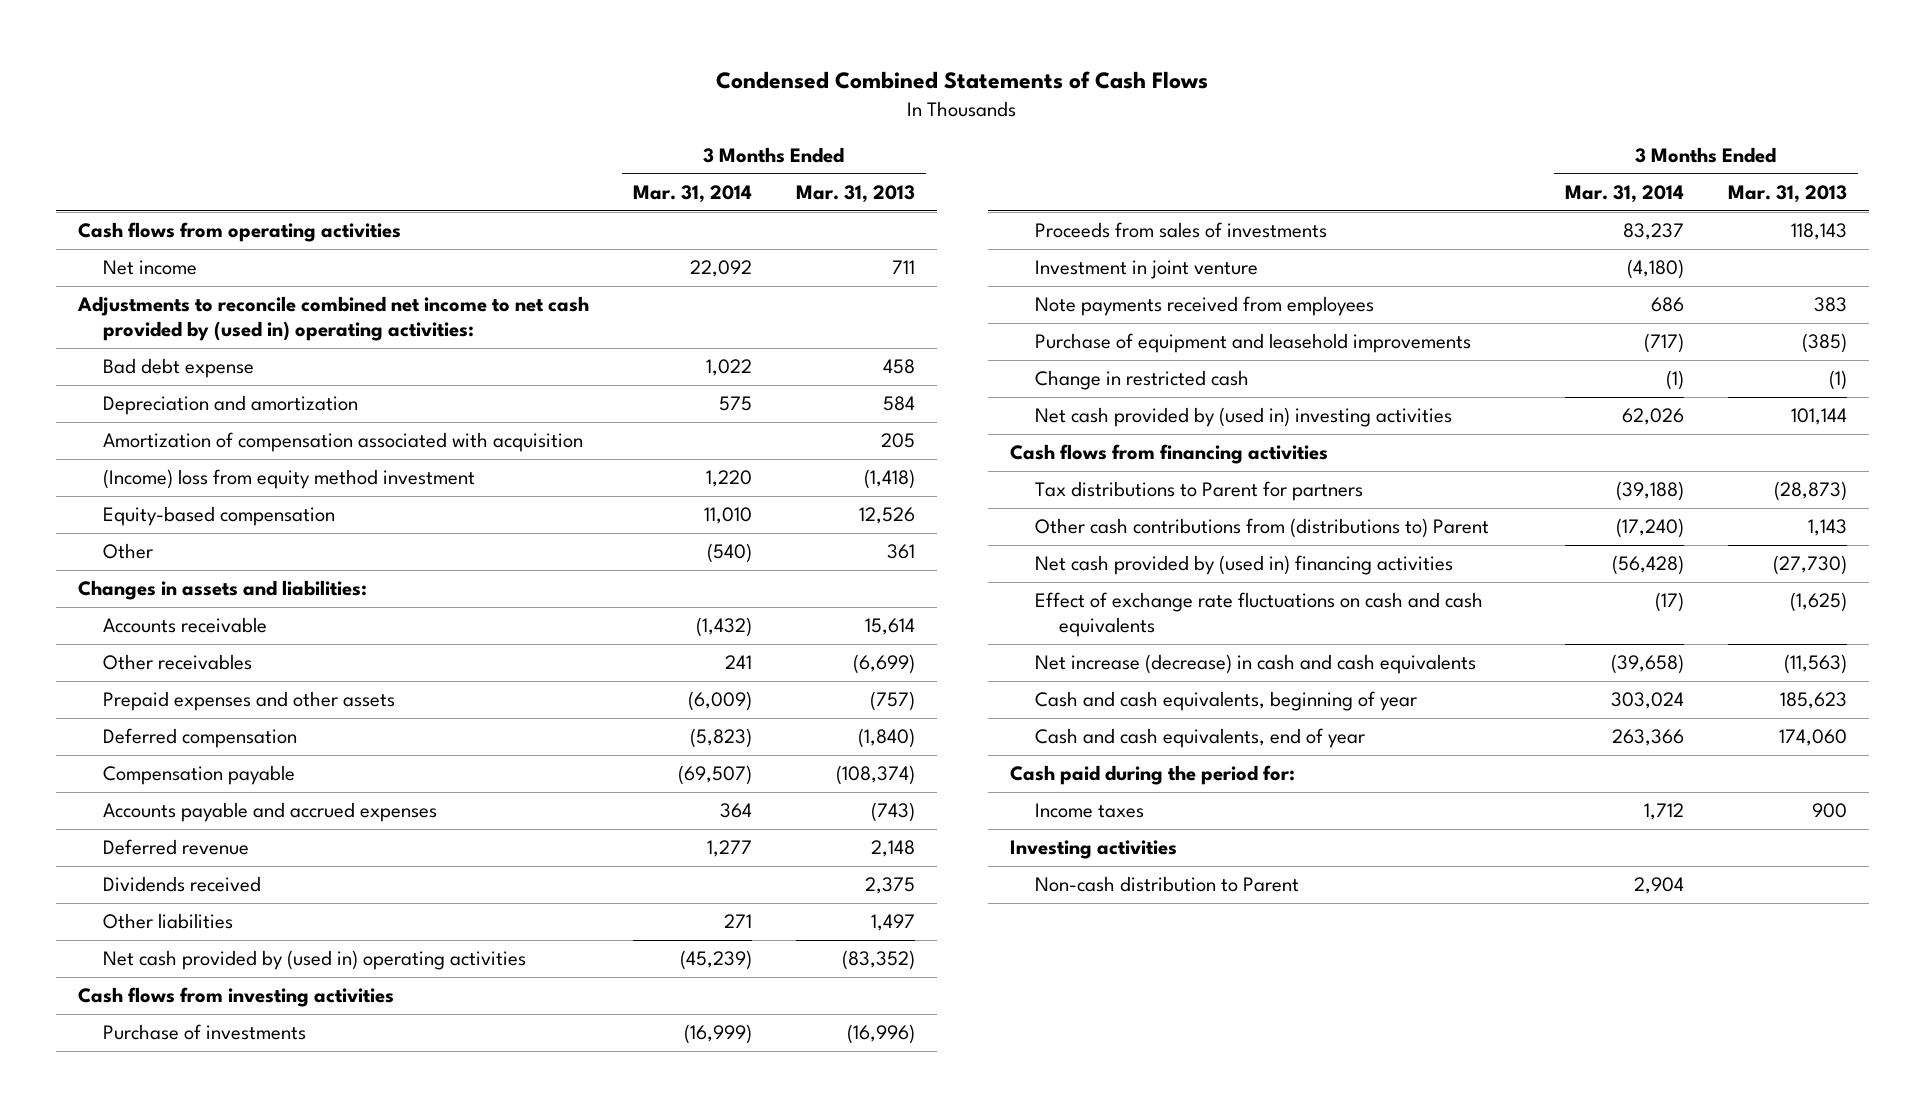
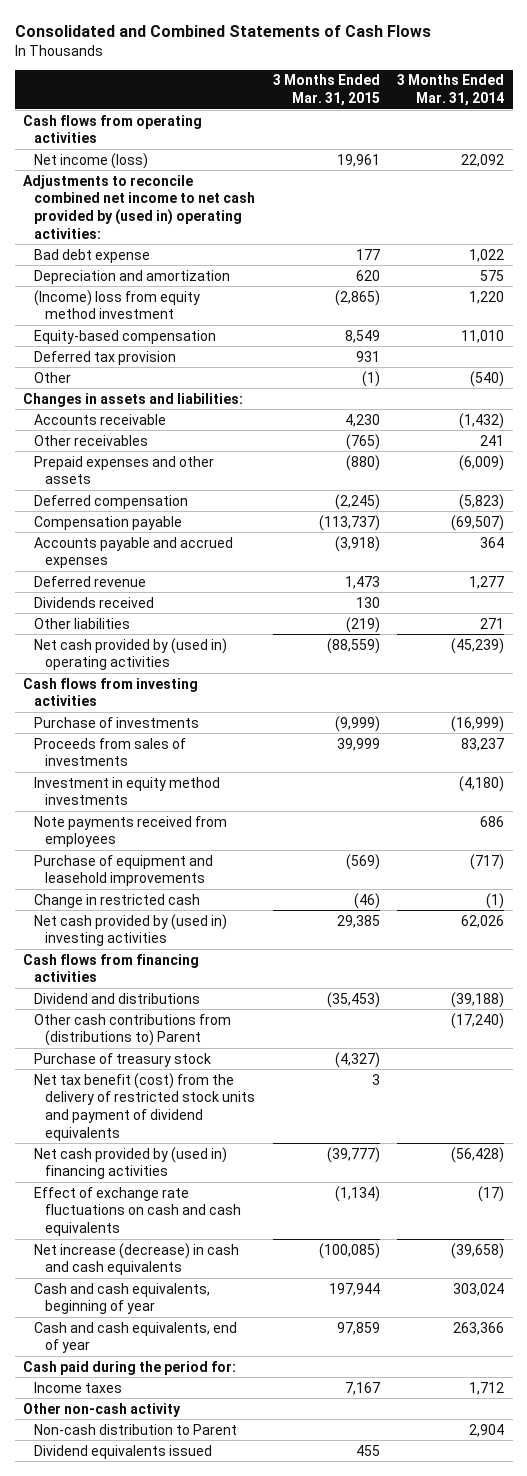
[716,71,1209,90] Condensed Combined Statements of Cash Flows -> [14,24,431,37] Consolidated and Combined Statements of Cash Flows
[795,185,915,204] Mar. 31, 2013 -> none
none -> [272,74,380,106] 3 Months Ended Mar. 31, 2015
[102,260,197,276] Net income -> [34,152,149,169] Net income (loss)
[102,432,583,453] Amortization of compensation associated with acquisition -> none
none -> [34,350,177,365] Deferred tax provision
[1034,260,1258,280] Investment in joint venture -> [34,776,221,806] Investment in equity method investments
[1034,481,1363,502] Tax distributions to Parent for partners -> [34,992,201,1004] Dividend and distributions
none -> [34,1052,212,1067] Purchase of treasury stock
none -> [34,1072,256,1141] Net tax benefit (cost) from the delivery of restricted stock units and payment of dividend equivalents
[1010,840,1178,860] Investing activities -> [23,1402,182,1417] Other non-cash activity
none -> [34,1444,213,1459] Dividend equivalents issued

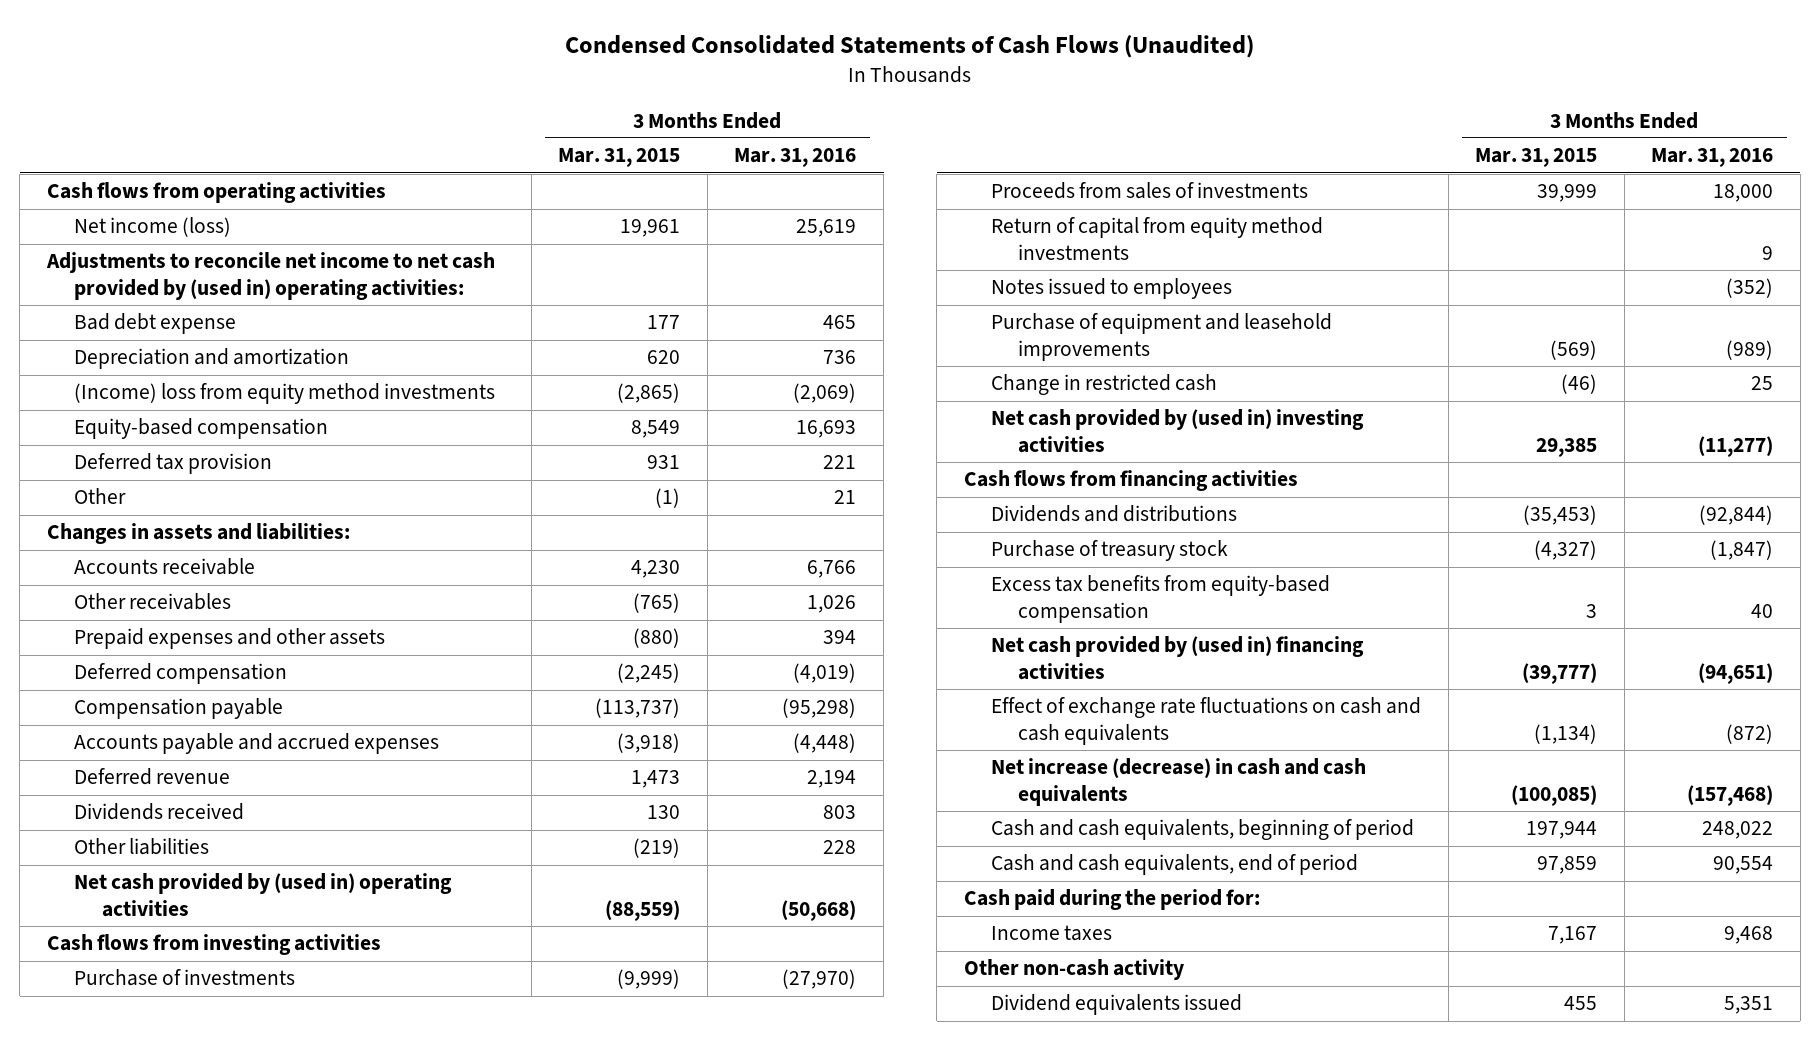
[14,24,431,37] Consolidated and Combined Statements of Cash Flows -> [565,35,1255,59] Condensed Consolidated Statements of Cash Flows (Unaudited)
[396,74,504,106] 3 Months Ended Mar. 31, 2014 -> none
none -> [734,148,857,168] Mar. 31, 2016
[23,174,256,239] Adjustments to reconcile combined net income to net cash provided by (used in) operating activities: -> [45,252,495,300] Adjustments to reconcile net income to net cash provided by (used in) operating activities:
[34,289,201,320] (Income) loss from equity method investment -> [74,383,496,405] (Income) loss from equity method investments
[34,776,221,806] Investment in equity method investments -> none
[34,815,228,848] Note payments received from employees -> none
none -> [991,217,1324,260] Return of capital from equity method investments
none -> [991,278,1233,300] Notes issued to employees
[34,1013,232,1047] Other cash contributions from (distributions to) Parent -> none
[34,992,201,1004] Dividend and distributions -> [991,505,1238,523] Dividends and distributions
[34,1072,256,1141] Net tax benefit (cost) from the delivery of restricted stock units and payment of dividend equivalents -> none
none -> [991,575,1331,623] Excess tax benefits from equity-based compensation
[34,1282,211,1315] Cash and cash equivalents, beginning of year -> [991,819,1415,841] Cash and cash equivalents, beginning of period
[34,1321,238,1354] Cash and cash equivalents, end of year -> [991,854,1359,876] Cash and cash equivalents, end of period
[34,1423,238,1435] Non-cash distribution to Parent -> none

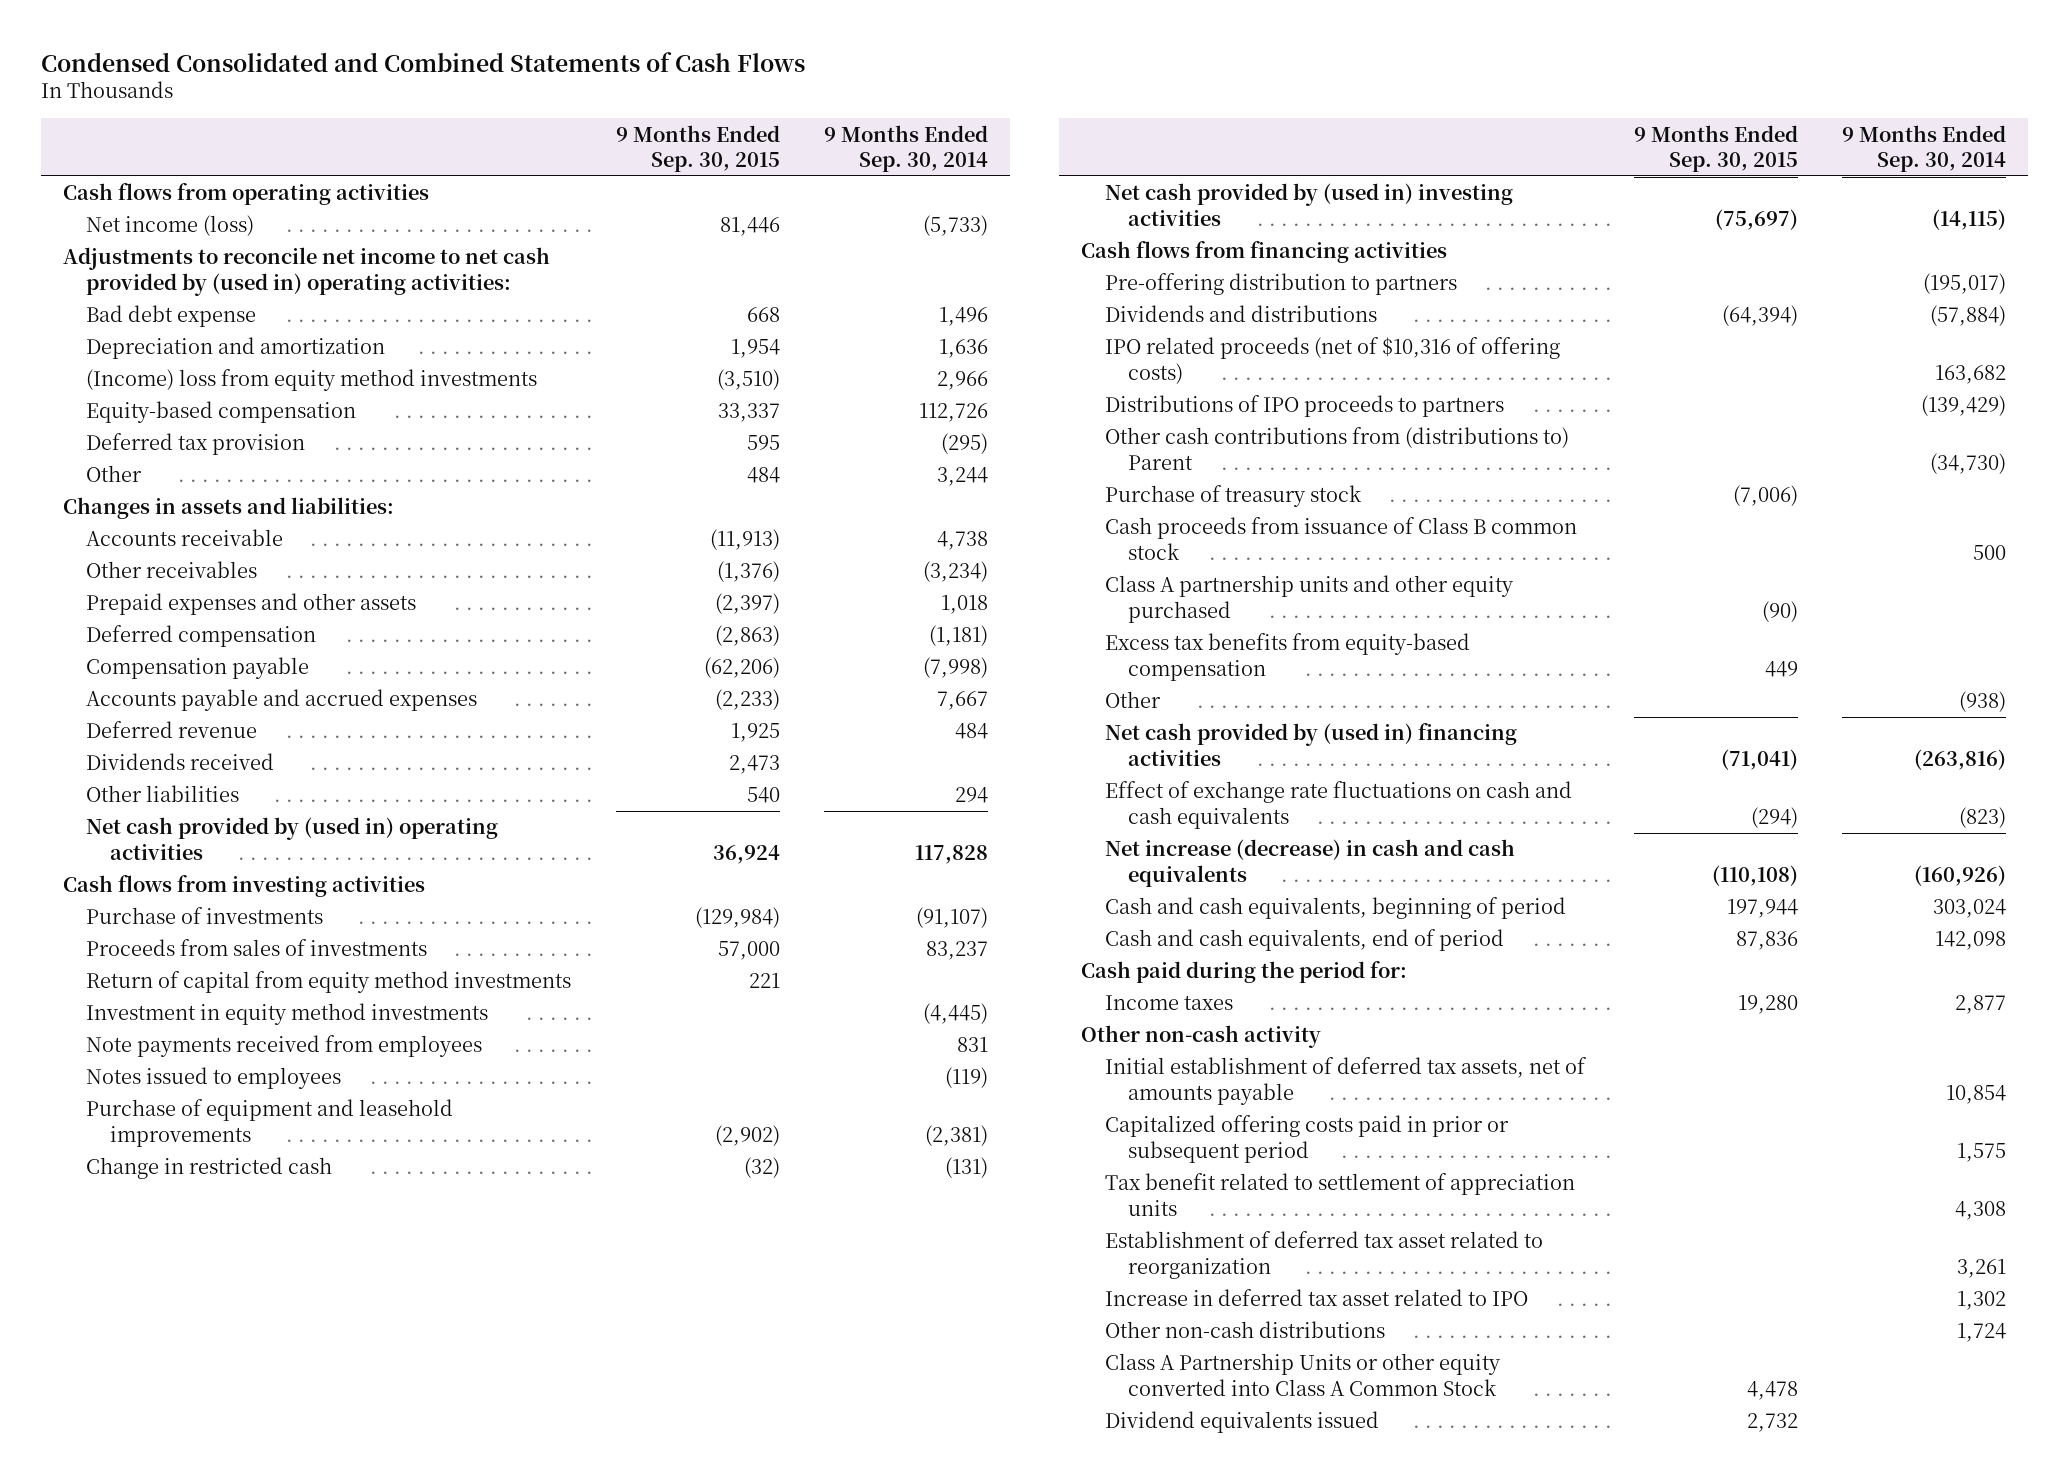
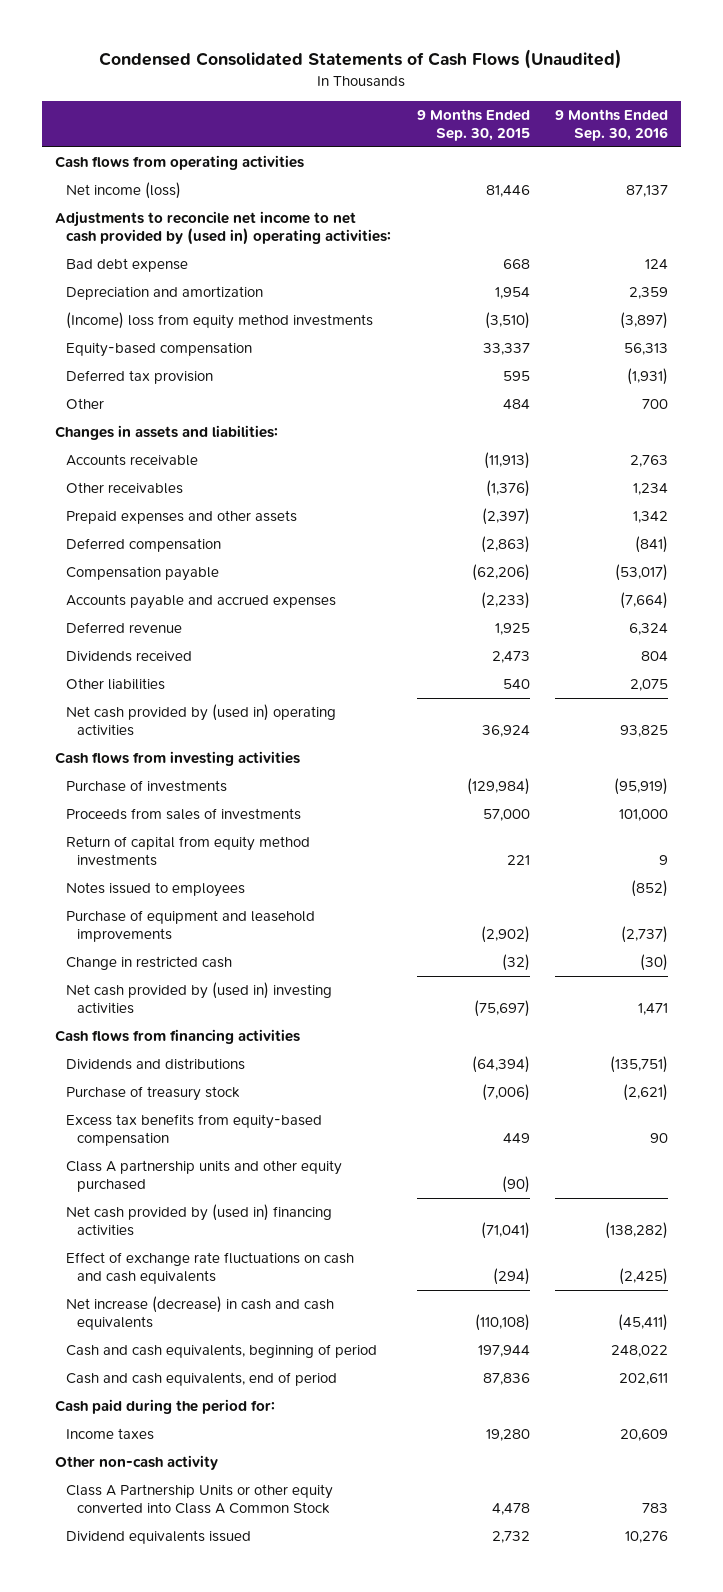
[40,51,805,72] Condensed Consolidated and Combined Statements of Cash Flows -> [99,49,623,70] Condensed Consolidated Statements of Cash Flows (Unaudited)
[823,124,988,172] 9 Months Ended Sep. 30, 2014 -> none
none -> [555,109,669,141] 9 Months Ended Sep. 30, 2016
[86,1003,489,1026] Investment in equity method investments -> none
[86,1035,483,1058] Note payments received from employees -> none
[1104,273,1457,296] Pre-offering distribution to partners -> none
[1104,337,1560,384] IPO related proceeds (net of $10,316 of offering costs) -> none
[1104,395,1504,418] Distributions of IPO proceeds to partners -> none
[1104,427,1569,470] Other cash contributions from (distributions to) Parent -> none
[1104,517,1577,560] Cash proceeds from issuance of Class B common stock -> none
[1104,691,1161,709] Other -> none
[1104,575,1514,623] Class A partnership units and other equity purchased -> [65,1160,342,1193] Class A partnership units and other equity purchased
[1104,1057,1587,1105] Initial establishment of deferred tax assets, net of amounts payable -> none
[1104,1115,1509,1163] Capitalized offering costs paid in prior or subsequent period -> none
[1104,1173,1575,1216] Tax benefit related to settlement of appreciation units -> none
[1104,1231,1543,1279] Establishment of deferred tax asset related to reorganization -> none
[1104,1289,1528,1307] Increase in deferred tax asset related to IPO -> none
[1104,1321,1385,1339] Other non-cash distributions -> none

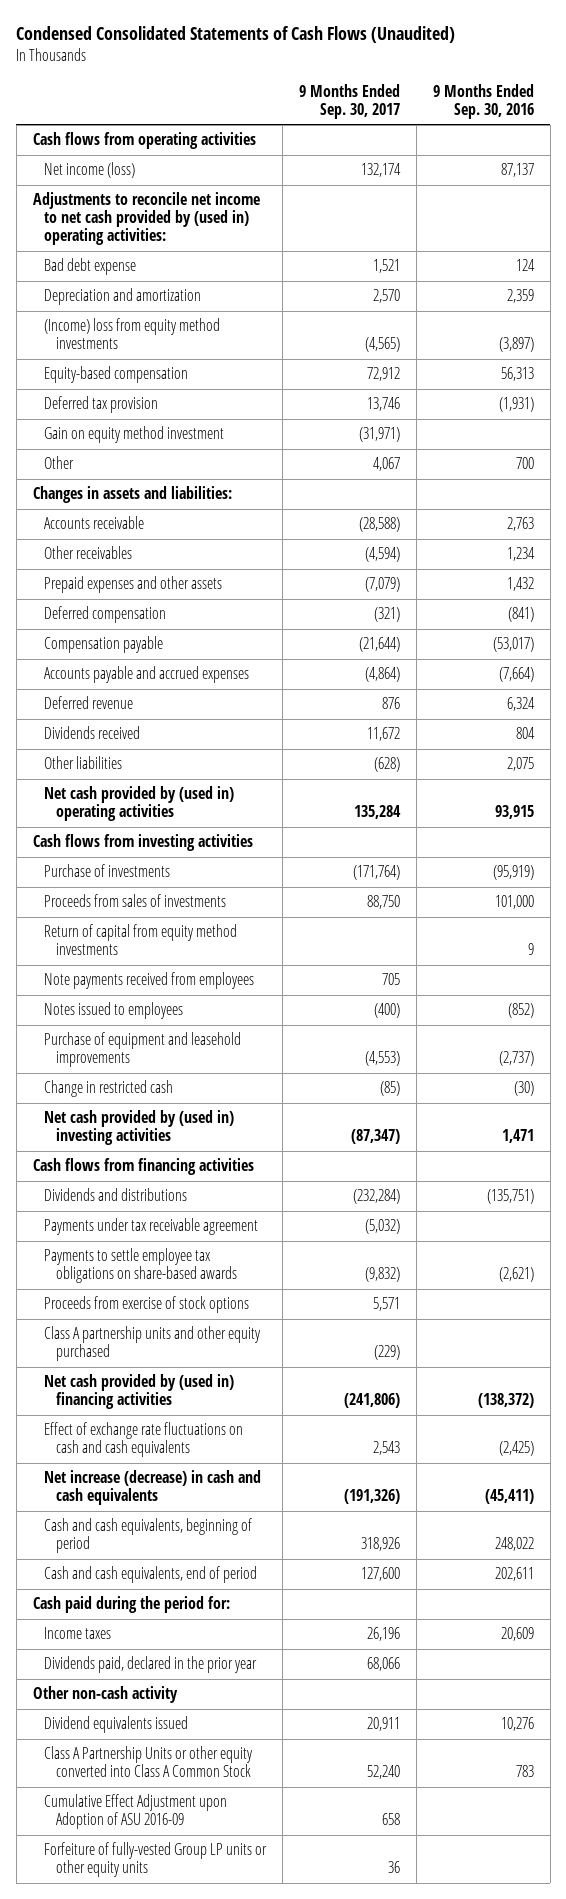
[416,109,530,141] 9 Months Ended Sep. 30, 2015 -> none
none -> [299,83,401,119] 9 Months Ended Sep. 30, 2017
none -> [44,426,225,444] Gain on equity method investment
[633,511,669,524] 1,342 -> [506,577,534,592] 1,432
[620,725,669,738] 93,825 -> [494,805,534,820] 93,915
none -> [44,972,255,990] Note payments received from employees
[65,1114,322,1147] Excess tax benefits from equity-based compensation -> none
none -> [44,1218,259,1236] Payments under tax receivable agreement
[65,1086,240,1102] Purchase of treasury stock -> [44,1248,238,1284] Payments to settle employee tax obligations on share-based awards
none -> [44,1296,250,1314] Proceeds from exercise of stock options
[605,1222,669,1240] (138,282) -> [477,1393,534,1409] (138,372)
none -> [44,1656,258,1674] Dividends paid, declared in the prior year
[65,1484,333,1515] Class A Partnership Units or other equity converted into Class A Common Stock -> [44,1746,254,1778] Class A Partnership Units or other equity converted into Class A Common Stock
none -> [44,1794,228,1830] Cumulative Effect Adjustment upon Adoption of ASU 2016-09
none -> [44,1842,268,1878] Forfeiture of fully-vested Group LP units or other equity units

